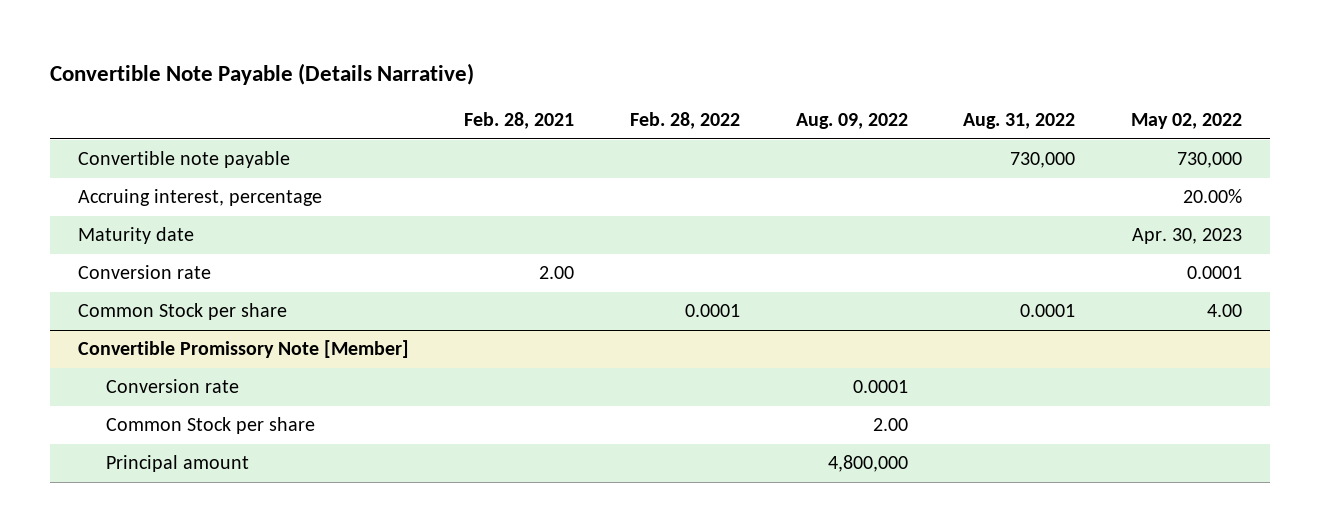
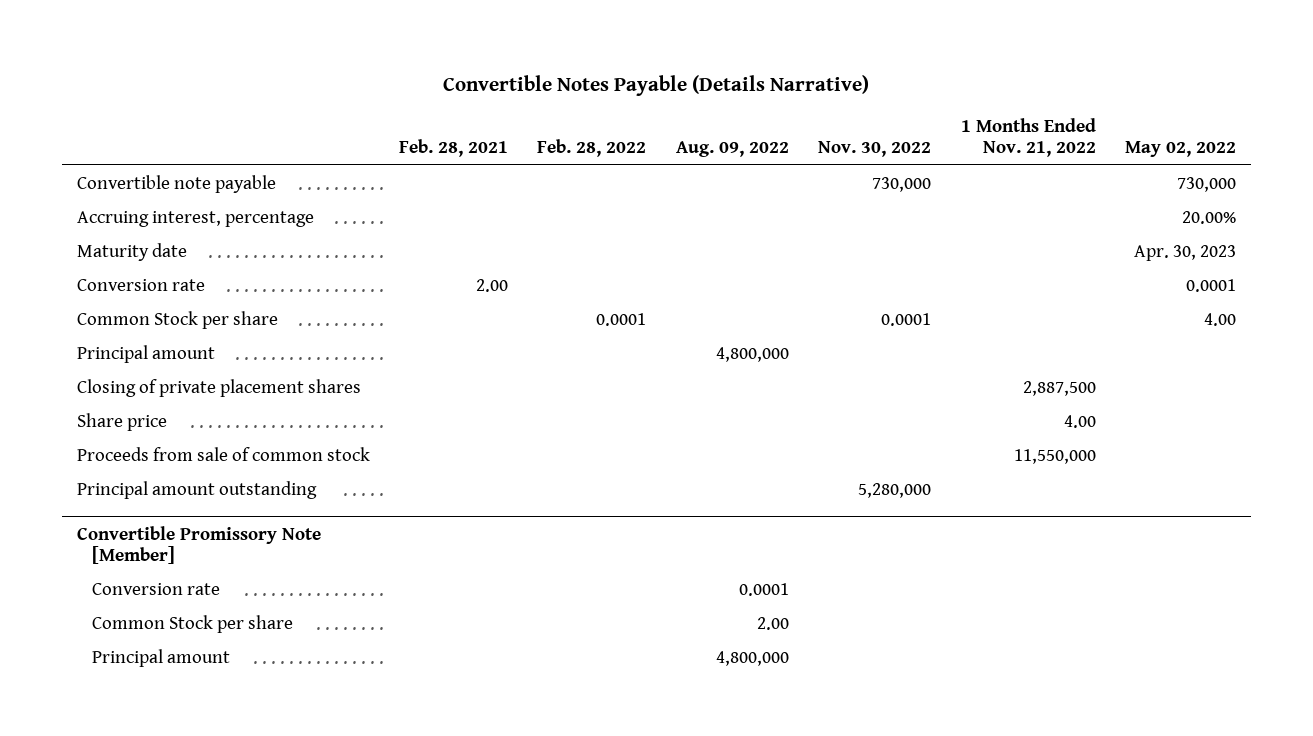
[49,63,474,86] Convertible Note Payable (Details Narrative) -> [443,74,870,96] Convertible Notes Payable (Details Narrative)
[963,113,1076,130] Aug. 31, 2022 -> none
none -> [818,141,932,158] Nov. 30, 2022
none -> [960,117,1096,158] 1 Months Ended Nov. 21, 2022
none -> [76,344,215,363] Principal amount
none -> [76,378,361,397] Closing of private placement shares
none -> [76,412,167,431] Share price
none -> [76,446,370,461] Proceeds from sale of common stock
none -> [76,480,317,499] Principal amount outstanding

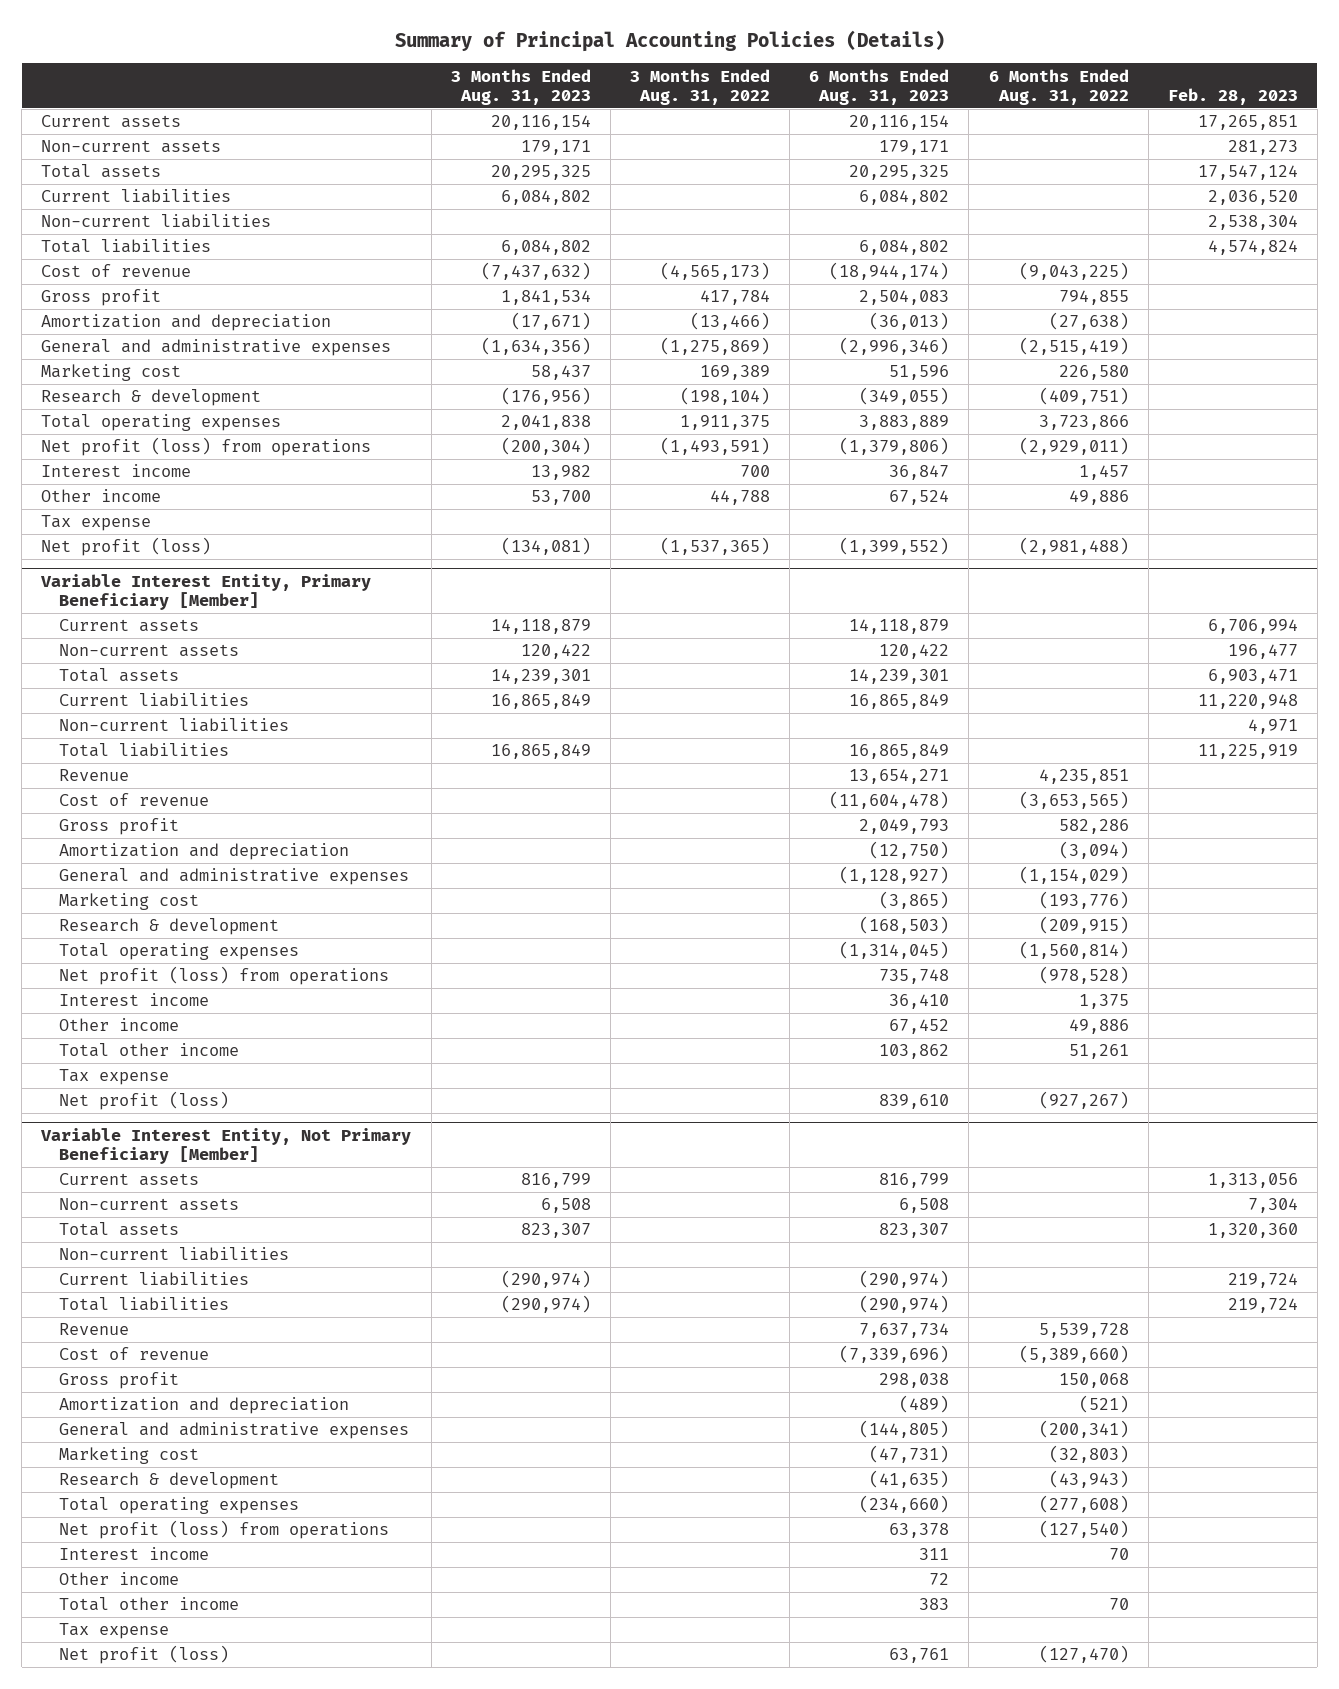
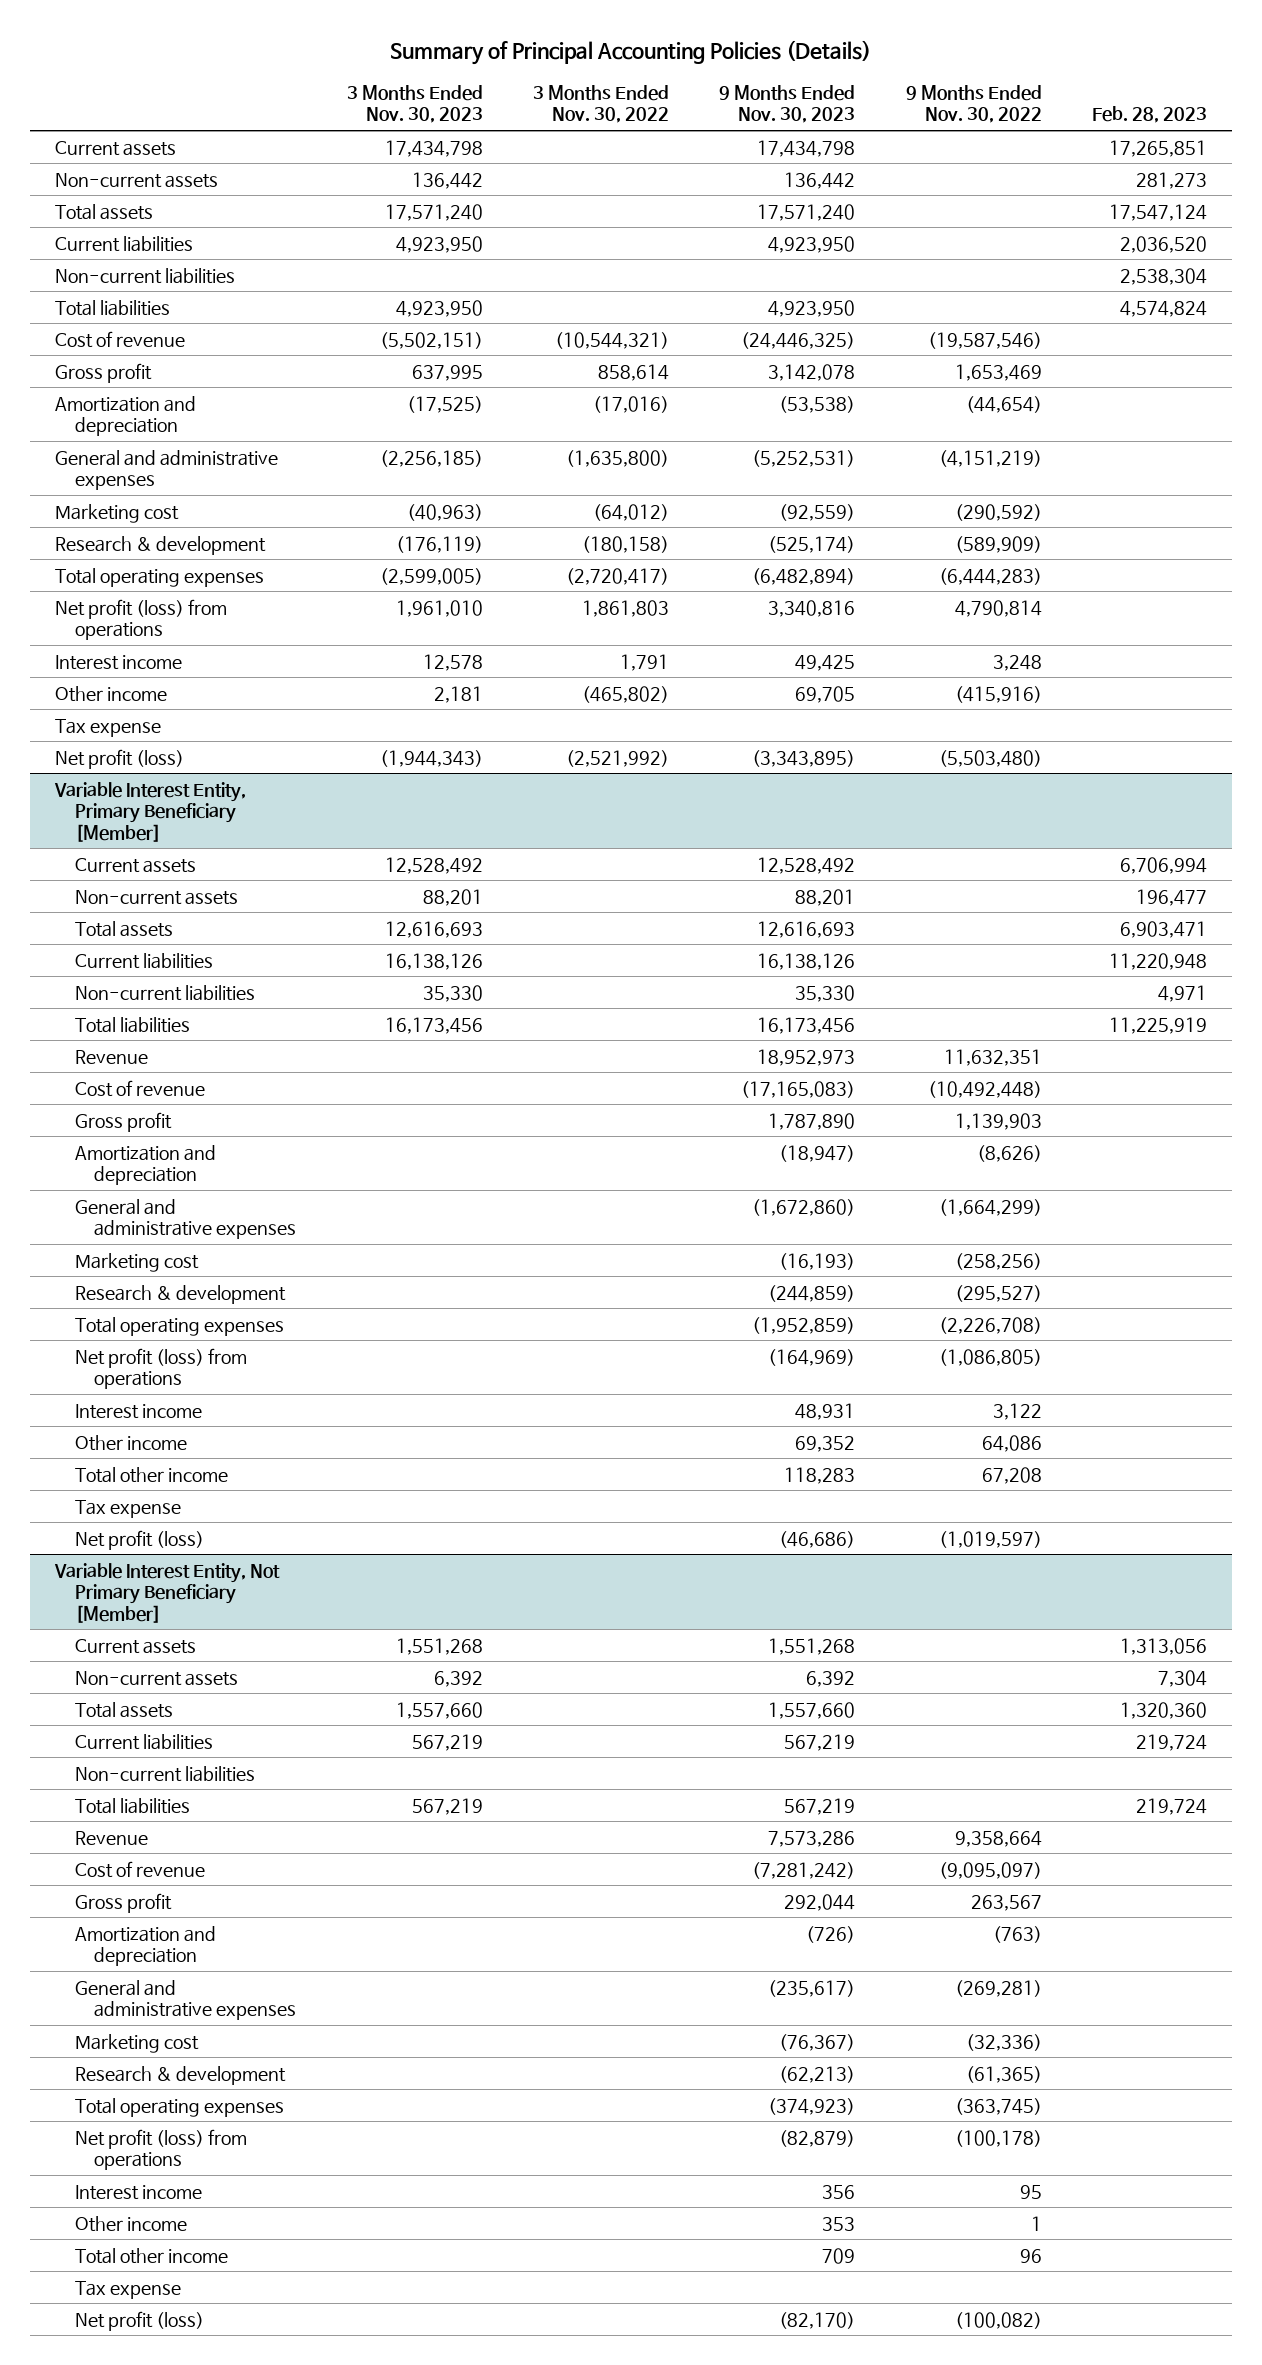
[450,68,591,105] 3 Months Ended Aug. 31, 2023 -> none
[630,68,771,105] 3 Months Ended Aug. 31, 2022 -> none
[809,68,950,105] 6 Months Ended Aug. 31, 2023 -> none
[988,68,1129,105] 6 Months Ended Aug. 31, 2022 -> none
none -> [346,84,483,124] 3 Months Ended Nov. 30, 2023
none -> [533,84,670,124] 3 Months Ended Nov. 30, 2022
none -> [719,84,856,124] 9 Months Ended Nov. 30, 2023
none -> [905,84,1042,124] 9 Months Ended Nov. 30, 2022
[59,1247,290,1262] Non-current liabilities -> [74,1765,255,1782] Non-current liabilities

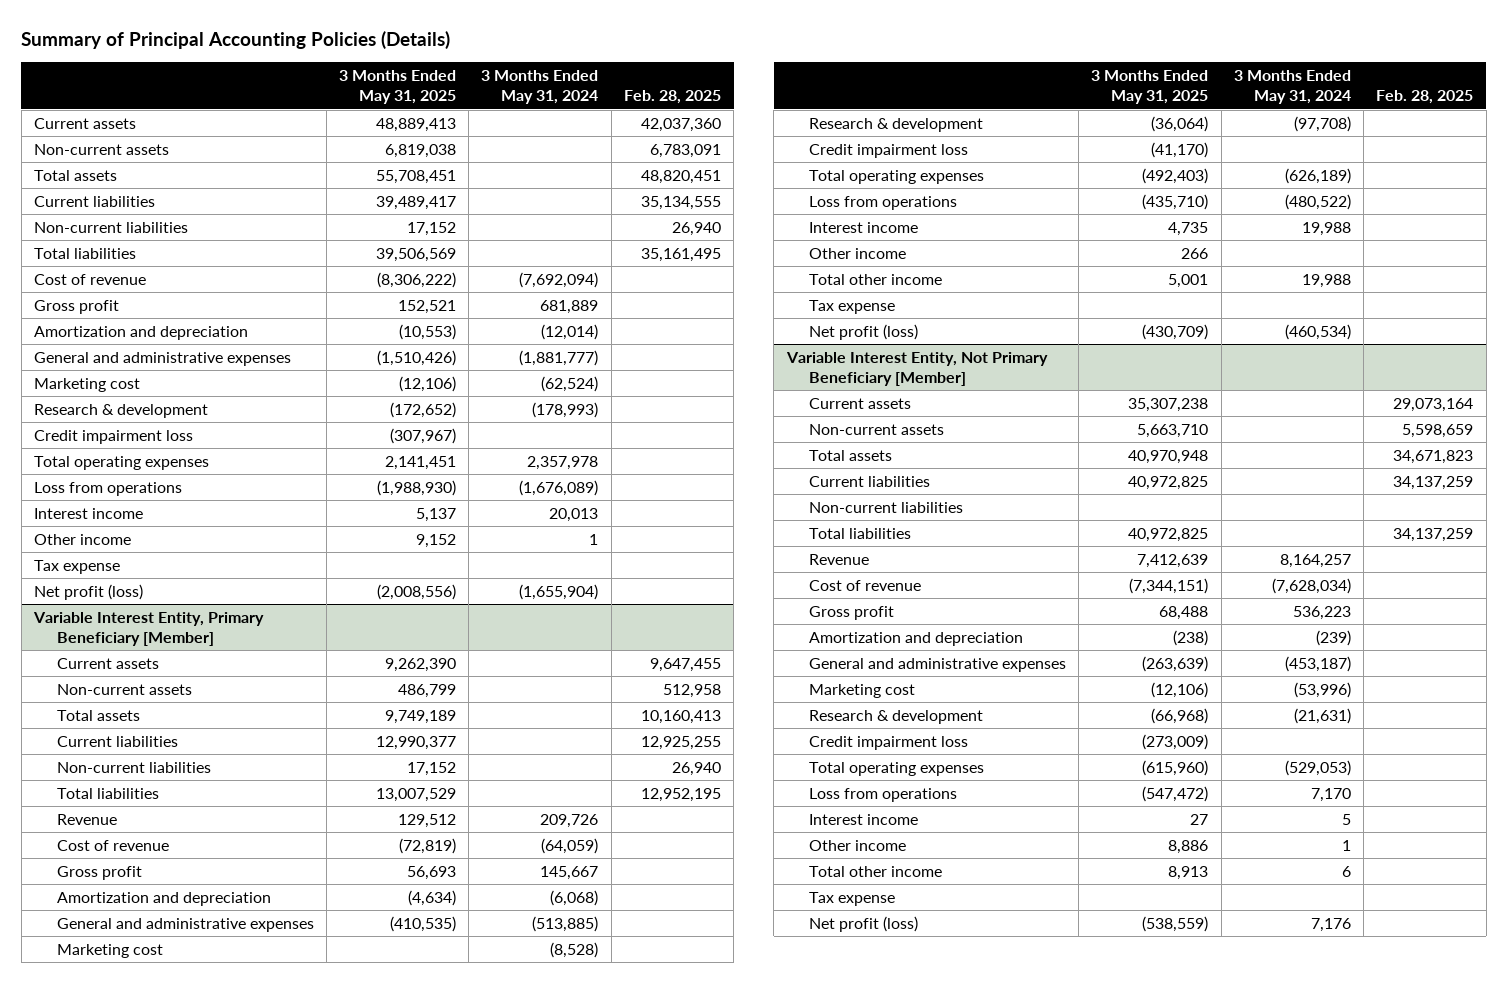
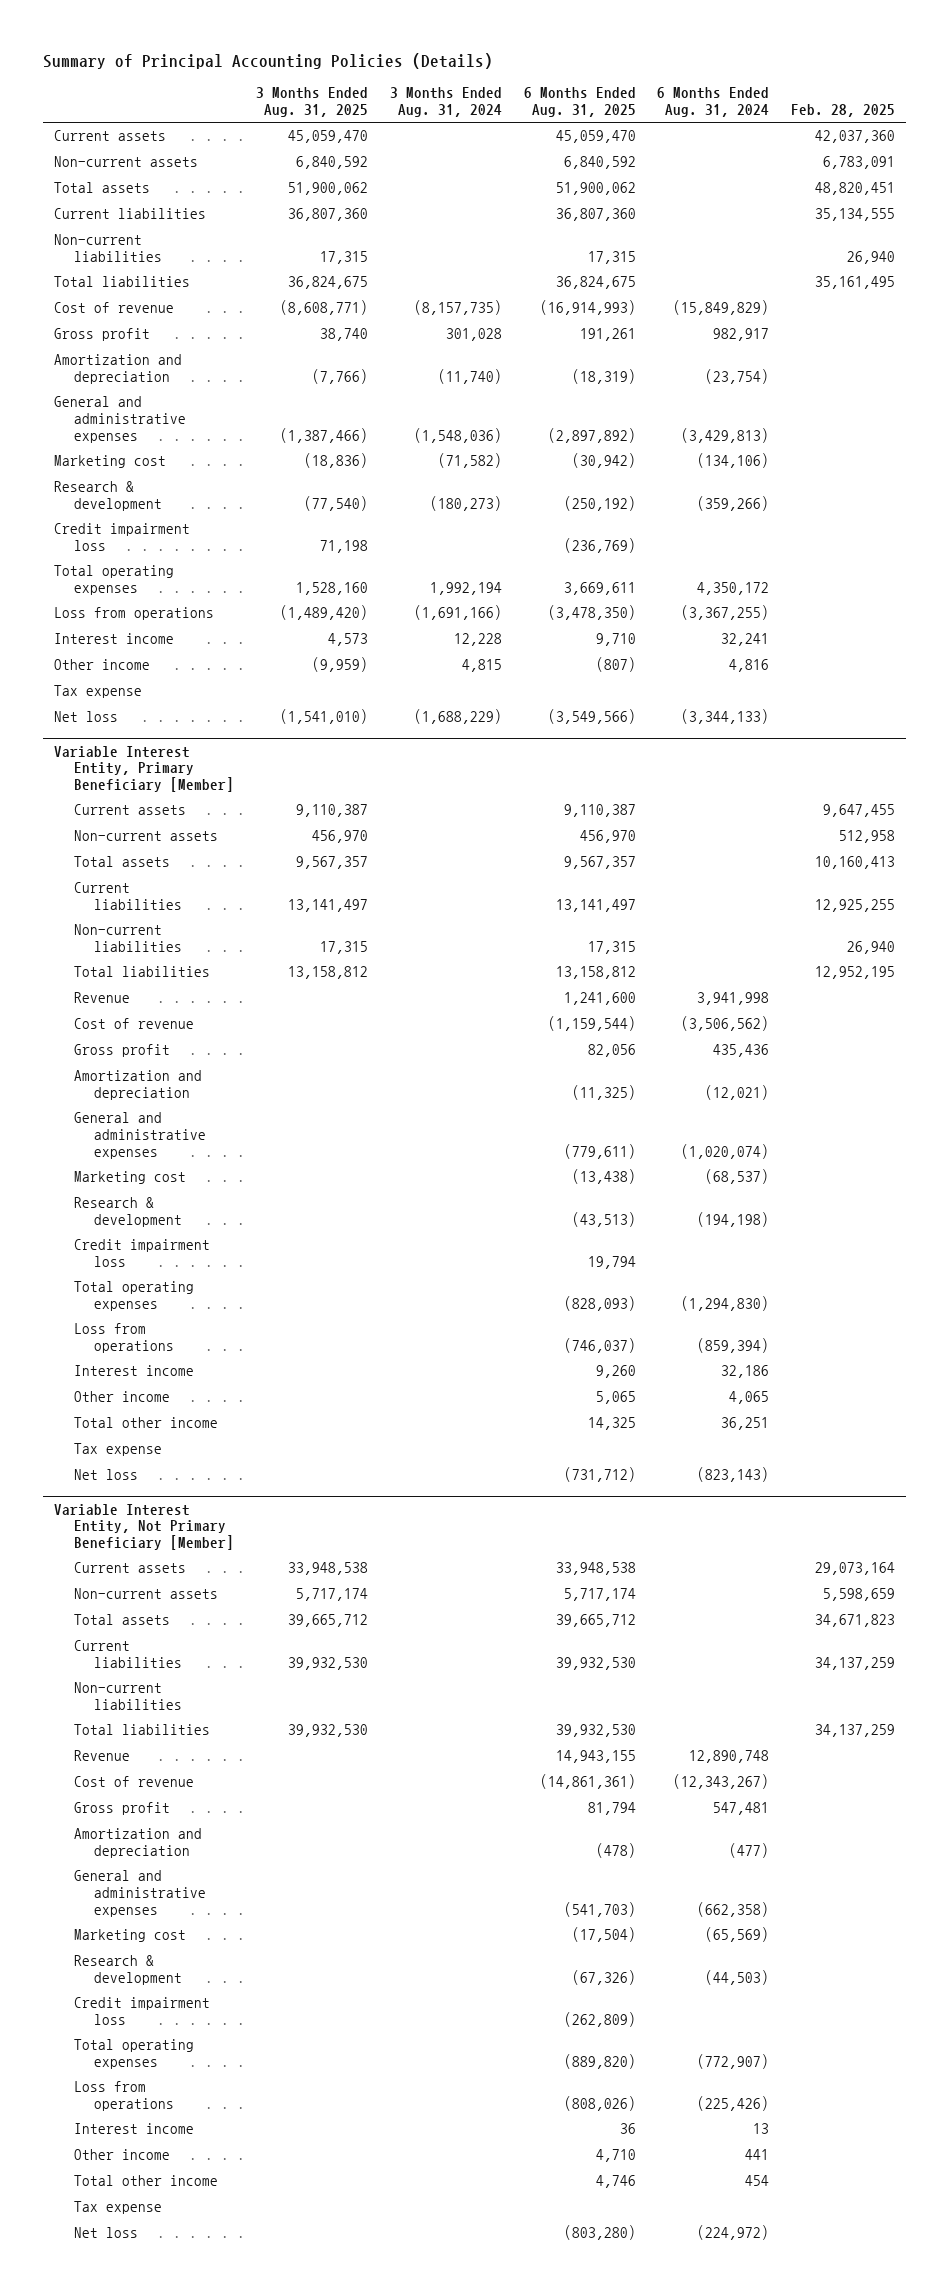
[338,70,456,105] 3 Months Ended May 31, 2025 -> none
[481,70,599,105] 3 Months Ended May 31, 2024 -> none
none -> [256,87,369,118] 3 Months Ended Aug. 31, 2025
none -> [389,87,502,118] 3 Months Ended Aug. 31, 2024
none -> [523,87,636,118] 6 Months Ended Aug. 31, 2025
none -> [657,87,770,118] 6 Months Ended Aug. 31, 2024
[34,583,144,600] Net profit (loss) -> [54,711,119,723] Net loss
[809,323,919,340] Net profit (loss) -> [74,1469,139,1481] Net loss
[809,915,919,932] Net profit (loss) -> [74,2227,139,2239] Net loss

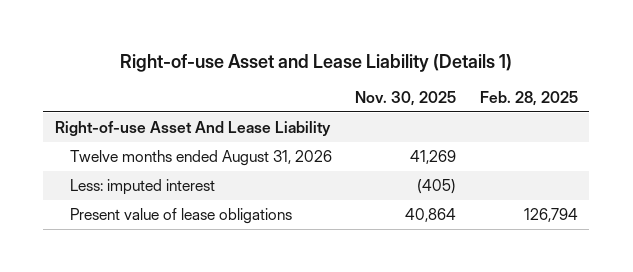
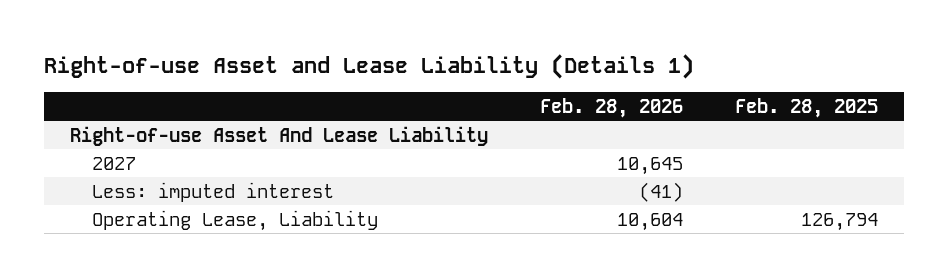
[355,91,457,107] Nov. 30, 2025 -> none
none -> [539,97,683,118] Feb. 28, 2026
[70,150,333,167] Twelve months ended August 31, 2026 -> [91,156,136,170] 2027
[70,208,293,225] Present value of lease obligations -> [91,209,378,231] Operating Lease, Liability

